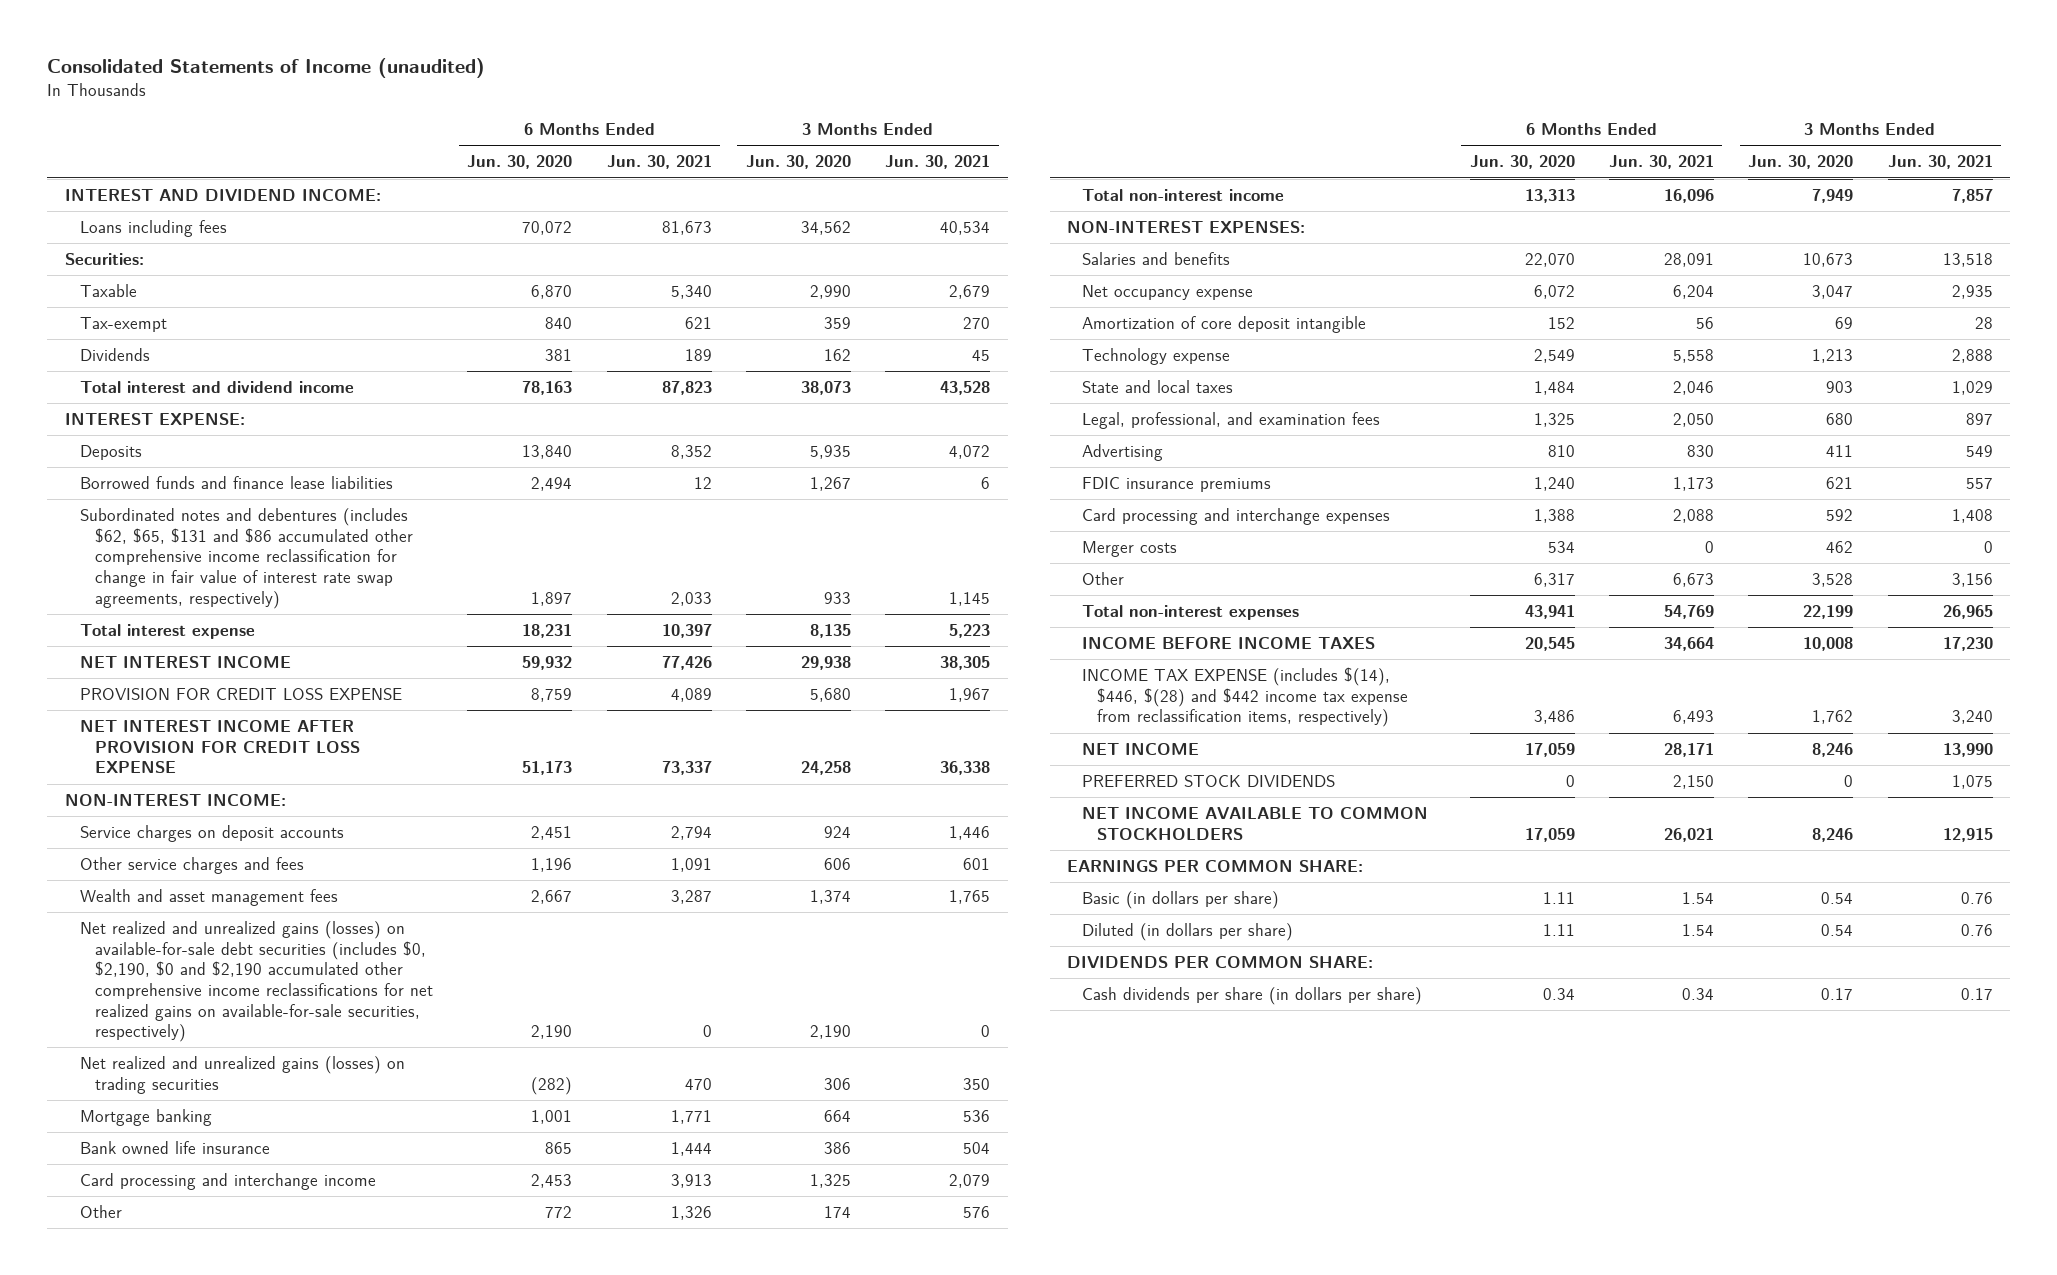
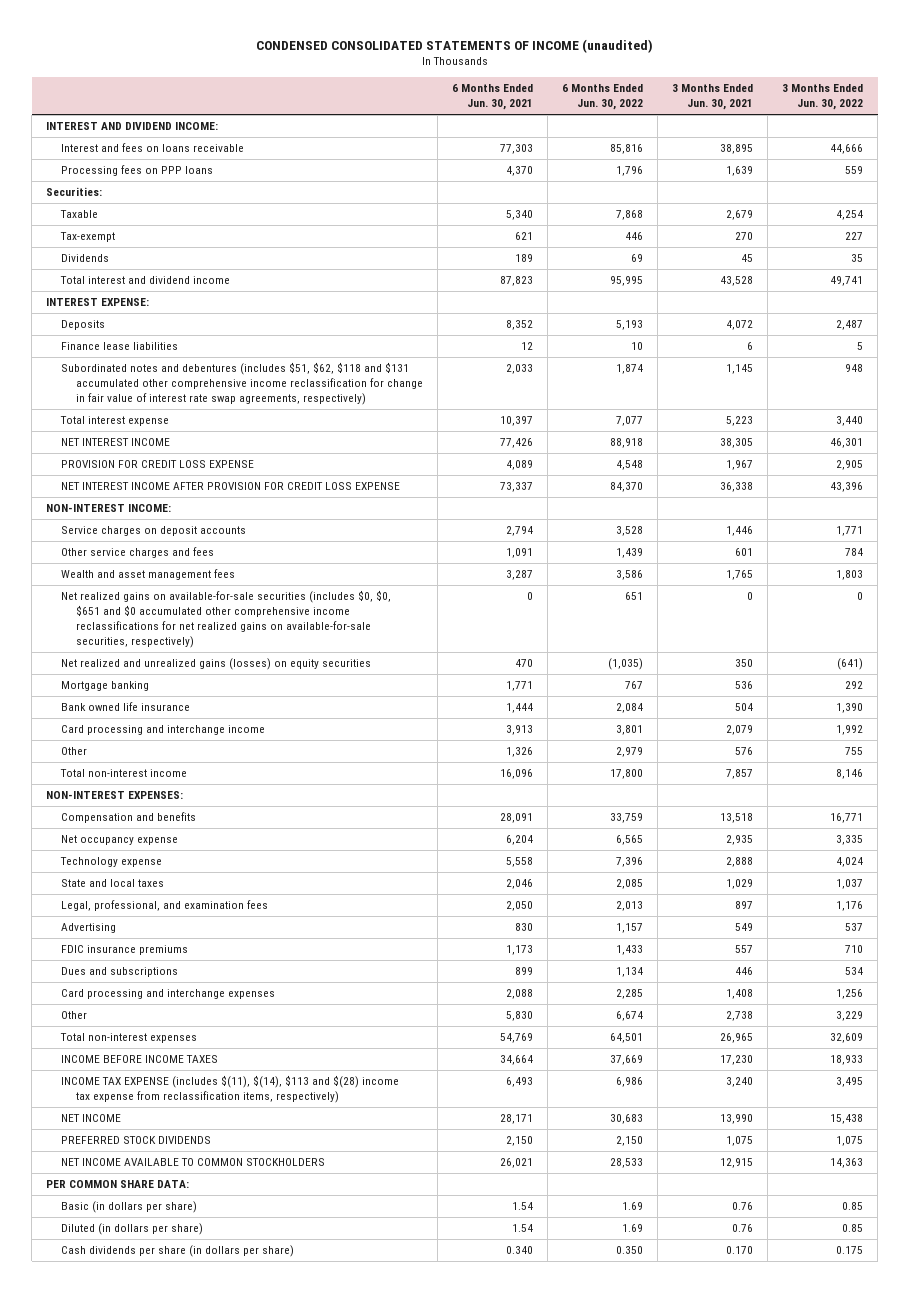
[47,58,486,79] Consolidated Statements of Income (unaudited) -> [255,38,653,53] CONDENSED CONSOLIDATED STATEMENTS OF INCOME (unaudited)
[467,155,573,170] Jun. 30, 2020 -> none
[746,155,852,170] Jun. 30, 2020 -> none
none -> [562,84,644,110] 6 Months Ended Jun. 30, 2022
none -> [782,84,864,110] 3 Months Ended Jun. 30, 2022
[79,220,227,238] Loans including fees -> none
none -> [61,143,245,153] Interest and fees on loans receivable
none -> [61,165,214,177] Processing fees on PPP loans
[79,476,393,490] Borrowed funds and finance lease liabilities -> [61,342,179,351] Finance lease liabilities
[79,508,414,609] Subordinated notes and debentures (includes $62, $65, $131 and $86 accumulated other comprehensive income reclassification for change in fair value of interest rate swap agreements, respectively) -> [61,362,423,406] Subordinated notes and debentures (includes $51, $62, $118 and $131 accumulated other comprehensive income reclassification for change in fair value of interest rate swap agreements, respectively)
[79,921,434,1043] Net realized and unrealized gains (losses) on available-for-sale debt securities (includes $0, $2,190, $0 and $2,190 accumulated other comprehensive income reclassifications for net realized gains on available-for-sale securities, respectively) -> [61,590,392,649] Net realized gains on available-for-sale securities (includes $0, $0, $651 and $0 accumulated other comprehensive income reclassifications for net realized gains on available-for-sale securities, respectively)
[79,1056,405,1094] Net realized and unrealized gains (losses) on trading securities -> [61,658,372,671] Net realized and unrealized gains (losses) on equity securities
[1081,252,1230,266] Salaries and benefits -> [61,812,197,824] Compensation and benefits
[1081,316,1366,334] Amortization of core deposit intangible -> none
none -> [61,967,179,978] Dues and subscriptions
[1081,541,1177,558] Merger costs -> none
[1672,573,1714,588] 6,673 -> [505,1011,533,1022] 5,830
[1951,573,1993,588] 3,156 -> [726,1011,754,1022] 2,738
[1081,667,1409,728] INCOME TAX EXPENSE (includes $(14), $446, $(28) and $442 income tax expense from reclassification items, respectively) -> [61,1075,400,1104] INCOME TAX EXPENSE (includes $(11), $(14), $113 and $(28) income tax expense from reclassification items, respectively)
[1066,860,1363,873] EARNINGS PER COMMON SHARE: -> [46,1180,190,1189] PER COMMON SHARE DATA:
[1066,956,1373,969] DIVIDENDS PER COMMON SHARE: -> none
[1681,988,1714,1001] 0.34 -> [505,1246,533,1255] 0.340
[1960,988,1993,1001] 0.17 -> [726,1246,754,1255] 0.170

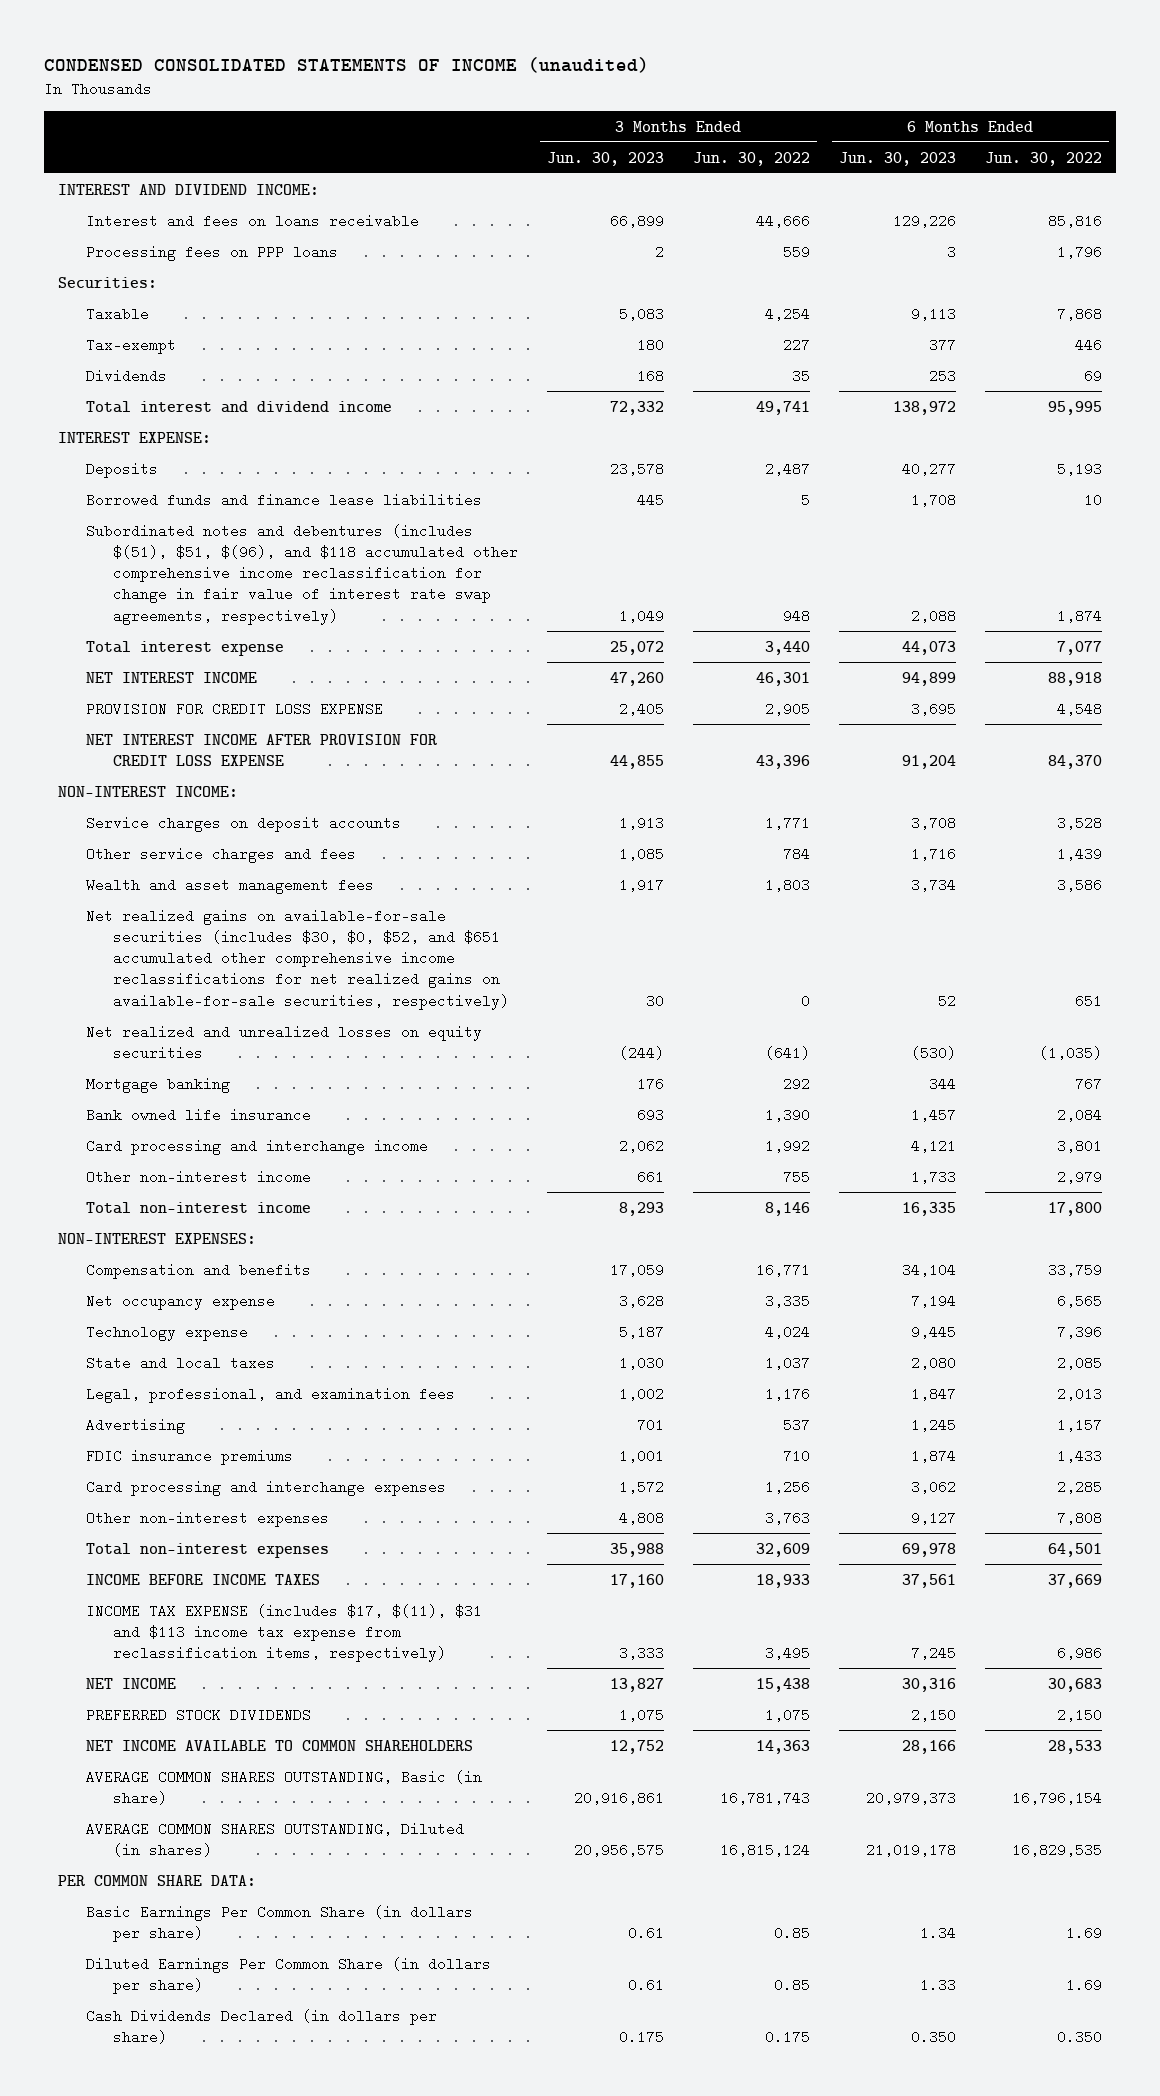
[451,84,533,110] 6 Months Ended Jun. 30, 2021 -> none
[672,84,754,110] 3 Months Ended Jun. 30, 2021 -> none
none -> [547,151,665,166] Jun. 30, 2023
none -> [838,151,956,166] Jun. 30, 2023
[61,342,179,351] Finance lease liabilities -> [85,492,482,507] Borrowed funds and finance lease liabilities
[61,362,423,406] Subordinated notes and debentures (includes $51, $62, $118 and $131 accumulated other comprehensive income reclassification for change in fair value of interest rate swap agreements, respectively) -> [85,523,519,625] Subordinated notes and debentures (includes $(51), $51, $(96), and $118 accumulated other comprehensive income reclassification for change in fair value of interest rate swap agreements, respectively)
[61,590,392,649] Net realized gains on available-for-sale securities (includes $0, $0, $651 and $0 accumulated other comprehensive income reclassifications for net realized gains on available-for-sale securities, respectively) -> [85,908,510,1010] Net realized gains on available-for-sale securities (includes $30, $0, $52, and $651 accumulated other comprehensive income reclassifications for net realized gains on available-for-sale securities, respectively)
[61,658,372,671] Net realized and unrealized gains (losses) on equity securities -> [85,1024,482,1060] Net realized and unrealized losses on equity securities
[61,747,88,756] Other -> [85,1169,311,1184] Other non-interest income
[61,967,179,978] Dues and subscriptions -> none
[61,1011,88,1020] Other -> [85,1510,329,1527] Other non-interest expenses
[616,1011,644,1022] 6,674 -> [1056,1510,1102,1525] 7,808
[836,1011,864,1022] 3,229 -> [764,1510,810,1525] 3,763
[61,1075,400,1104] INCOME TAX EXPENSE (includes $(11), $(14), $113 and $(28) income tax expense from reclassification items, respectively) -> [85,1603,482,1663] INCOME TAX EXPENSE (includes $17, $(11), $31 and $113 income tax expense from reclassification items, respectively)
[61,1158,326,1167] NET INCOME AVAILABLE TO COMMON STOCKHOLDERS -> [85,1739,473,1751] NET INCOME AVAILABLE TO COMMON SHAREHOLDERS
none -> [85,1769,482,1805] AVERAGE COMMON SHARES OUTSTANDING, Basic (in share)
none -> [85,1821,464,1857] AVERAGE COMMON SHARES OUTSTANDING, Diluted (in shares)
[61,1201,198,1214] Basic (in dollars per share) -> [85,1904,473,1942] Basic Earnings Per Common Share (in dollars per share)
[61,1223,204,1236] Diluted (in dollars per share) -> [85,1956,491,1994] Diluted Earnings Per Common Share (in dollars per share)
[61,1245,295,1258] Cash dividends per share (in dollars per share) -> [85,2008,437,2044] Cash Dividends Declared (in dollars per share)

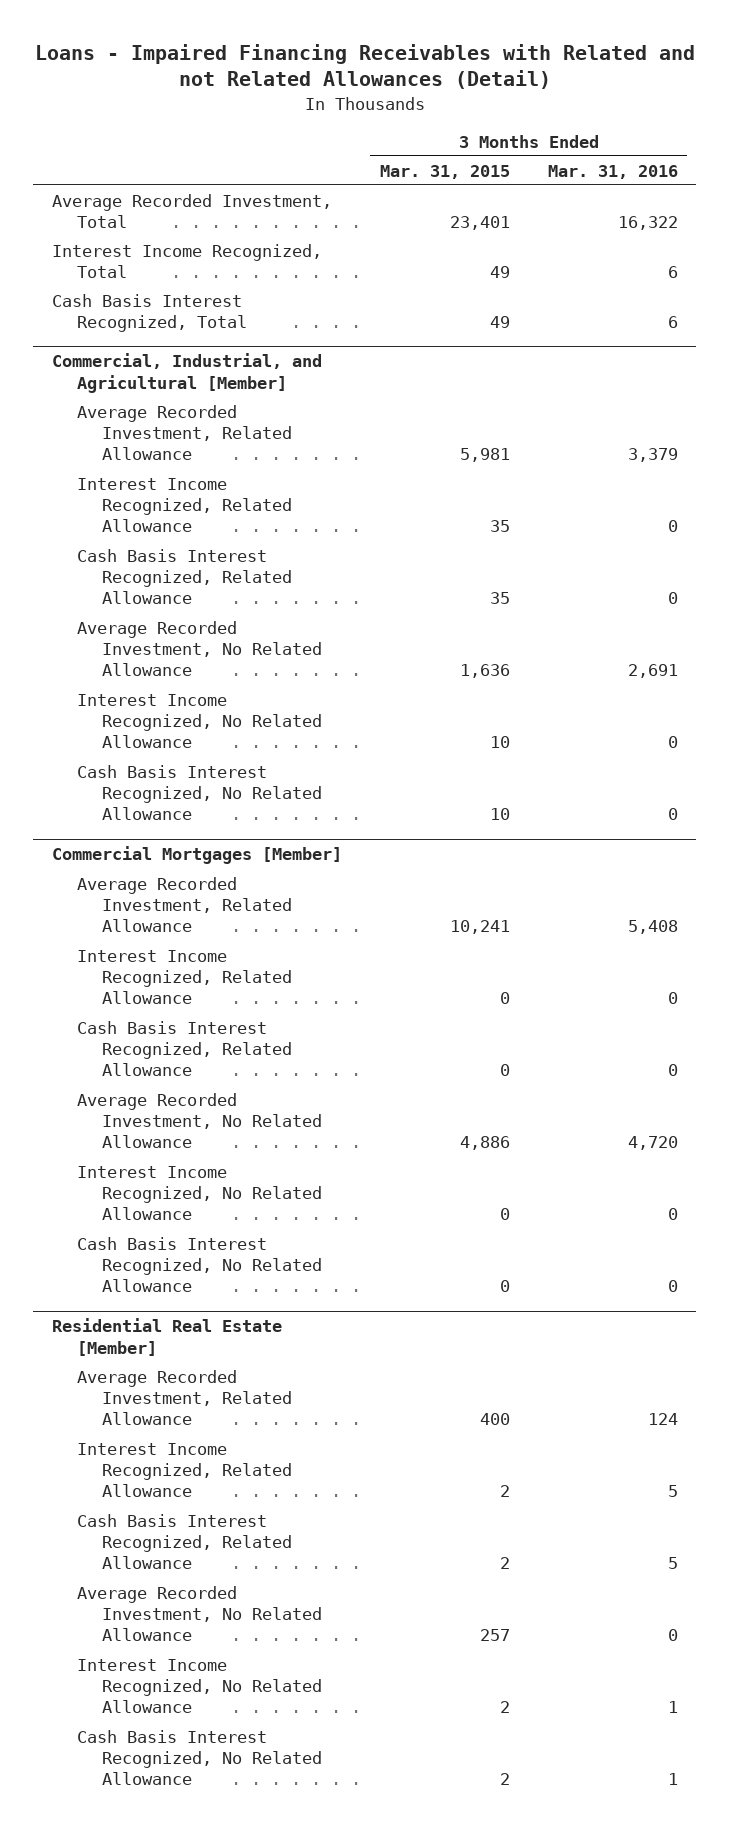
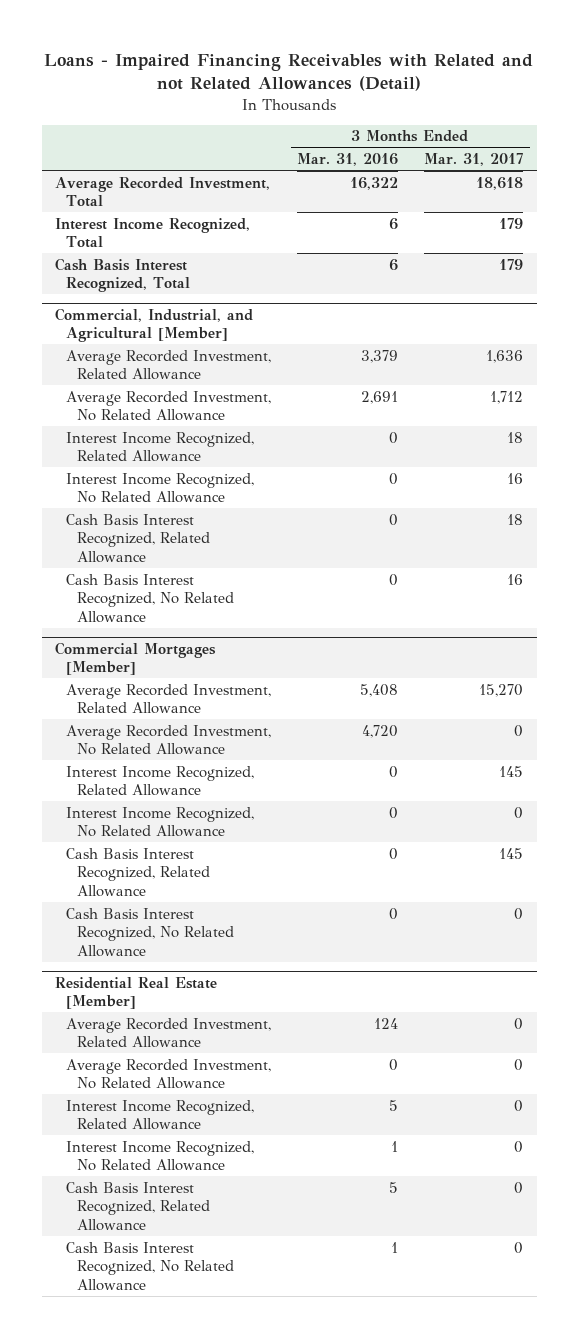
[379,164,510,179] Mar. 31, 2015 -> none
none -> [424,152,524,166] Mar. 31, 2017
[76,477,292,533] Interest Income Recognized, Related Allowance -> [66,431,255,463] Interest Income Recognized, Related Allowance
[76,548,292,605] Cash Basis Interest Recognized, Related Allowance -> [66,513,211,563] Cash Basis Interest Recognized, Related Allowance
[76,949,292,1005] Interest Income Recognized, Related Allowance -> [66,765,255,797] Interest Income Recognized, Related Allowance
[76,1020,292,1077] Cash Basis Interest Recognized, Related Allowance -> [66,847,211,897] Cash Basis Interest Recognized, Related Allowance
[76,1442,292,1498] Interest Income Recognized, Related Allowance -> [66,1099,255,1131] Interest Income Recognized, Related Allowance
[76,1513,292,1570] Cash Basis Interest Recognized, Related Allowance -> [66,1181,211,1231] Cash Basis Interest Recognized, Related Allowance

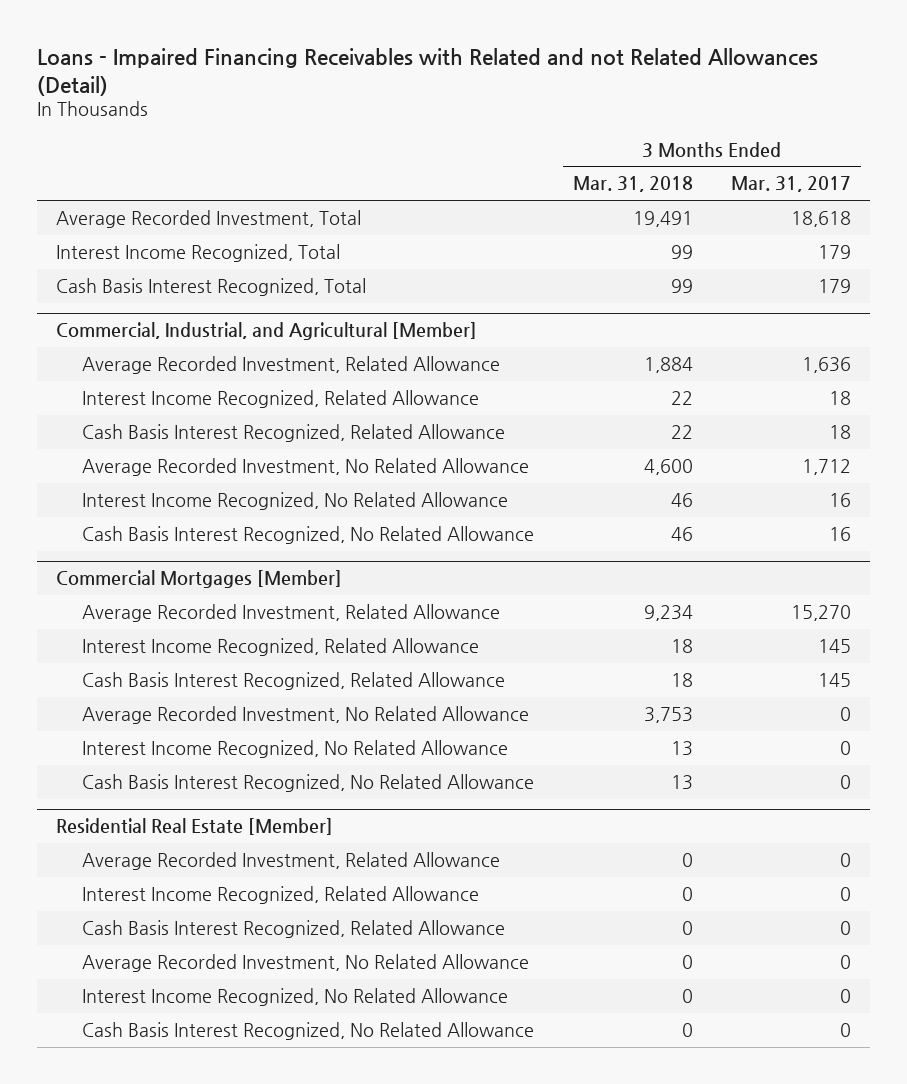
[297,152,399,166] Mar. 31, 2016 -> none
none -> [572,176,693,193] Mar. 31, 2018
[66,390,272,422] Average Recorded Investment, No Related Allowance -> [81,457,529,476] Average Recorded Investment, No Related Allowance
[66,472,255,504] Interest Income Recognized, No Related Allowance -> [81,491,508,510] Interest Income Recognized, No Related Allowance
[66,724,272,756] Average Recorded Investment, No Related Allowance -> [81,705,529,724] Average Recorded Investment, No Related Allowance
[66,806,255,838] Interest Income Recognized, No Related Allowance -> [81,739,508,758] Interest Income Recognized, No Related Allowance
[66,1058,272,1090] Average Recorded Investment, No Related Allowance -> [81,953,529,972] Average Recorded Investment, No Related Allowance
[66,1140,255,1172] Interest Income Recognized, No Related Allowance -> [81,987,508,1006] Interest Income Recognized, No Related Allowance

